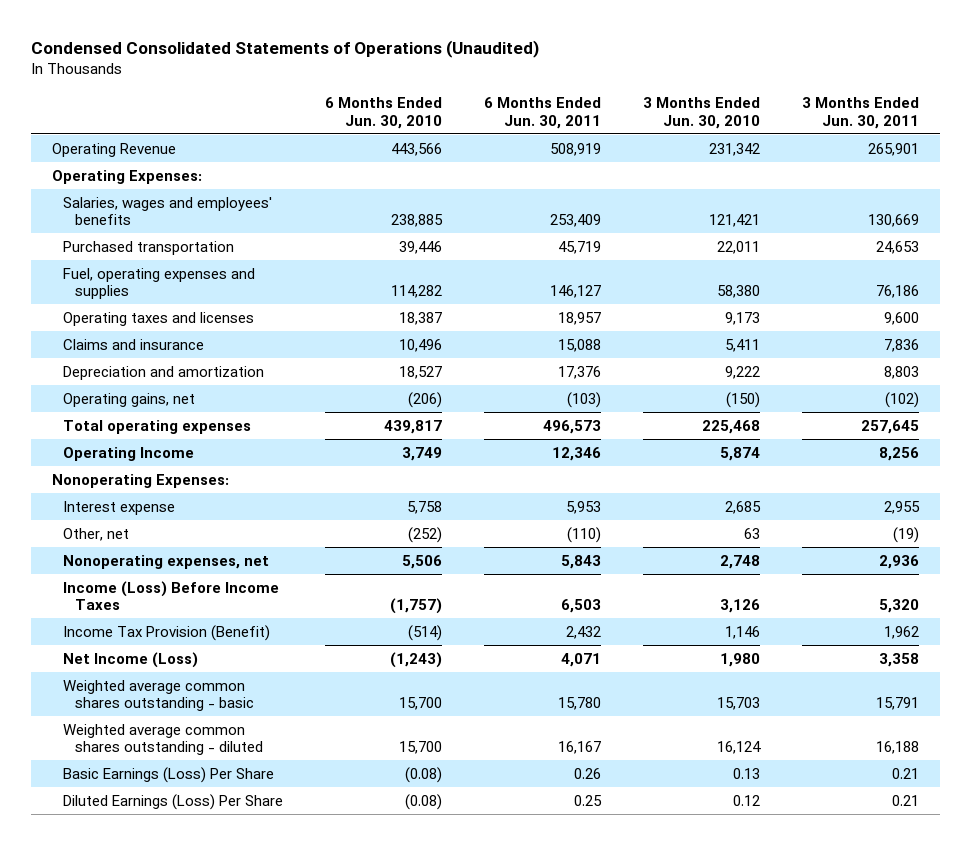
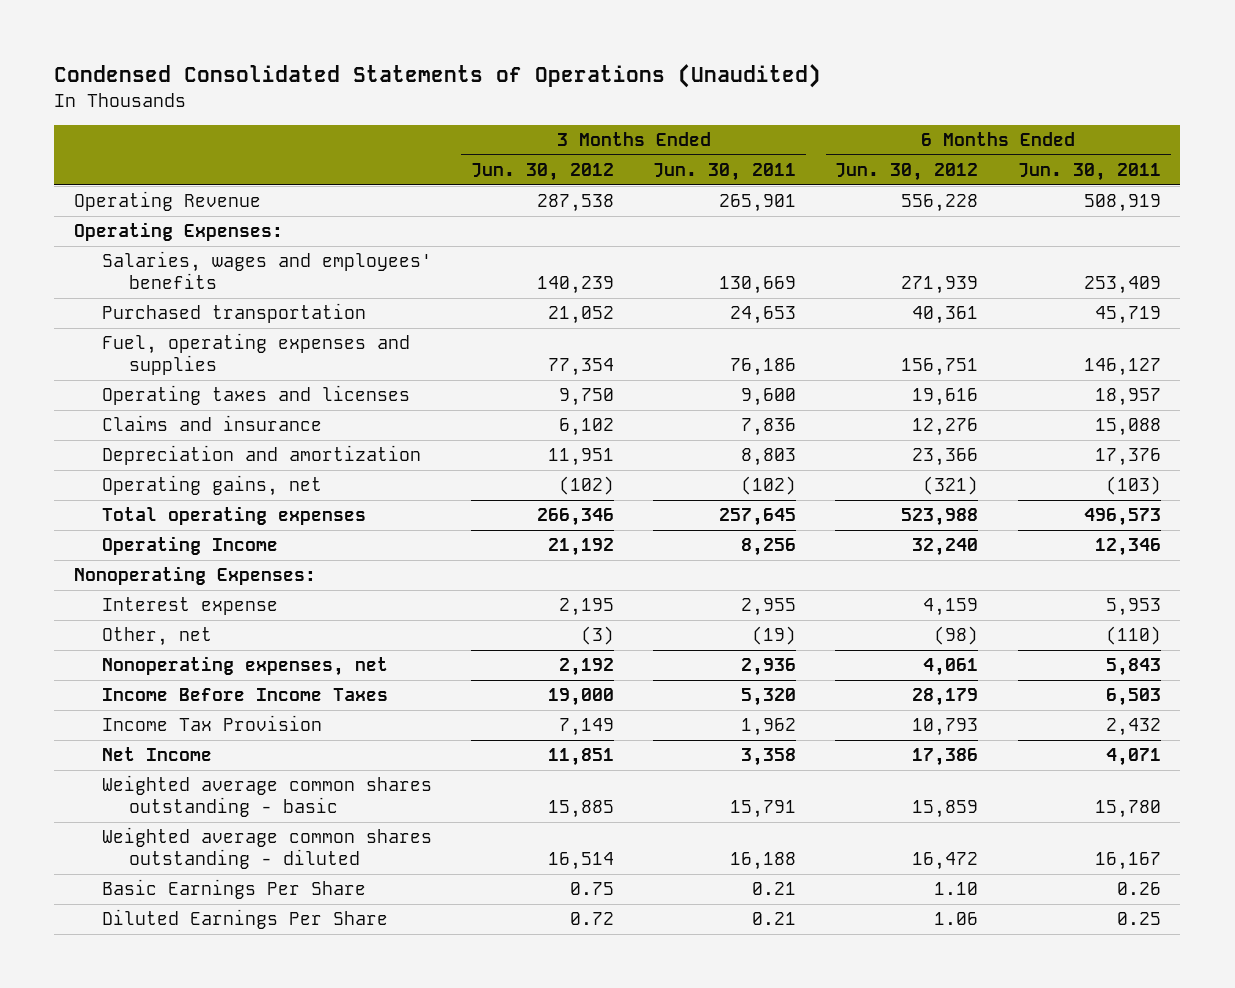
[325,97,443,129] 6 Months Ended Jun. 30, 2010 -> none
[643,97,761,129] 3 Months Ended Jun. 30, 2010 -> none
none -> [470,163,614,182] Jun. 30, 2012
none -> [835,163,979,182] Jun. 30, 2012
[63,580,280,611] Income (Loss) Before Income Taxes -> [101,688,388,702] Income Before Income Taxes
[63,624,271,641] Income Tax Provision (Benefit) -> [101,715,322,732] Income Tax Provision
[63,651,199,668] Net Income (Loss) -> [101,747,212,762] Net Income
[63,766,275,783] Basic Earnings (Loss) Per Share -> [101,879,366,900] Basic Earnings Per Share
[63,793,284,810] Diluted Earnings (Loss) Per Share -> [101,909,388,930] Diluted Earnings Per Share

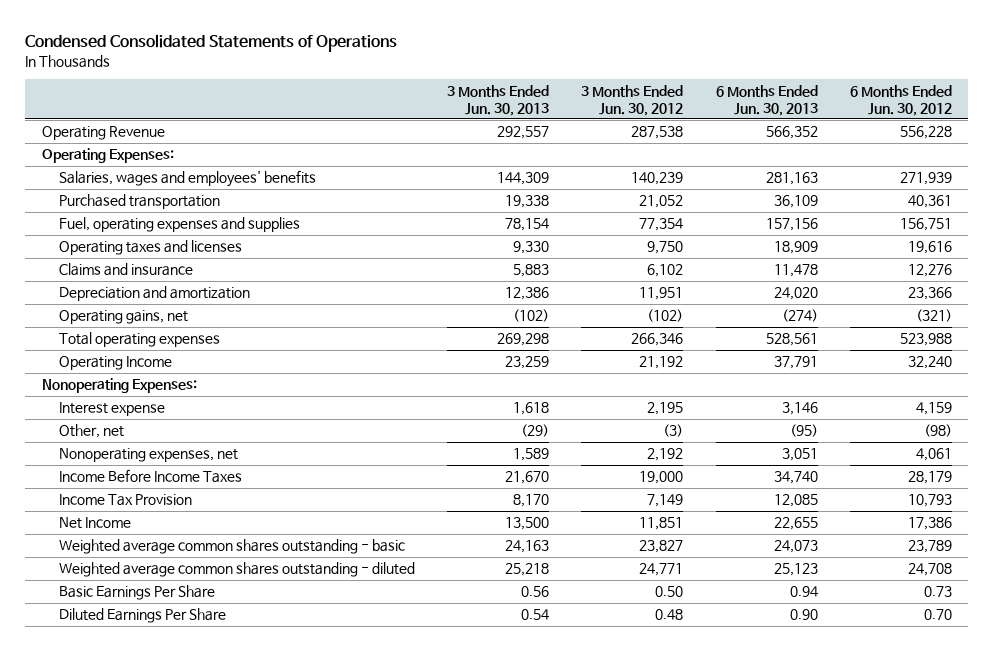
[54,64,822,89] Condensed Consolidated Statements of Operations (Unaudited) -> [25,33,398,52] Condensed Consolidated Statements of Operations
[653,163,797,182] Jun. 30, 2011 -> none
[1017,163,1161,182] Jun. 30, 2011 -> none
none -> [447,84,550,116] 3 Months Ended Jun. 30, 2013
none -> [715,84,818,116] 6 Months Ended Jun. 30, 2013
[547,800,614,819] 15,885 -> [639,540,684,554] 23,827
[912,800,979,819] 15,859 -> [908,540,953,554] 23,789
[547,852,614,871] 16,514 -> [639,563,684,577] 24,771
[912,852,979,871] 16,472 -> [908,563,953,577] 24,708
[569,882,614,896] 0.75 -> [655,586,684,598] 0.50
[934,882,979,896] 1.10 -> [924,586,953,598] 0.73
[569,912,614,926] 0.72 -> [655,609,684,621] 0.48
[934,912,979,926] 1.06 -> [924,609,953,621] 0.70

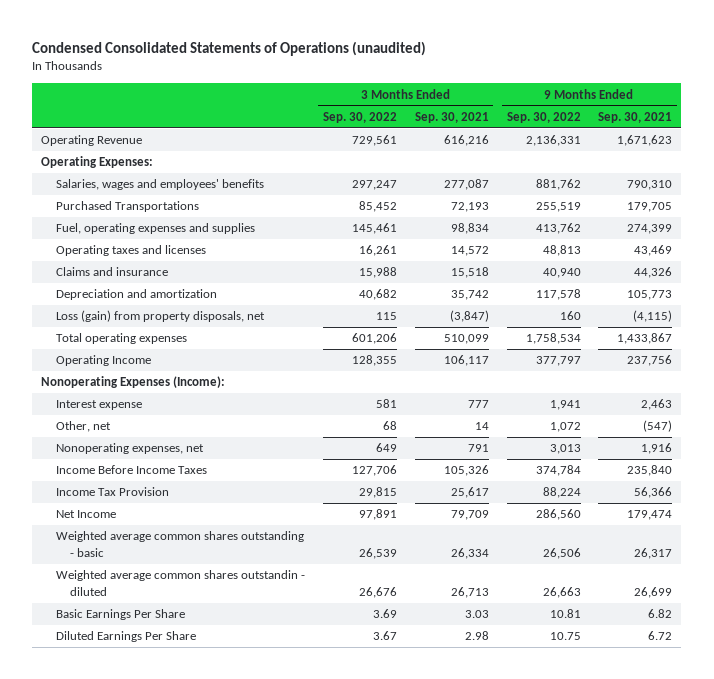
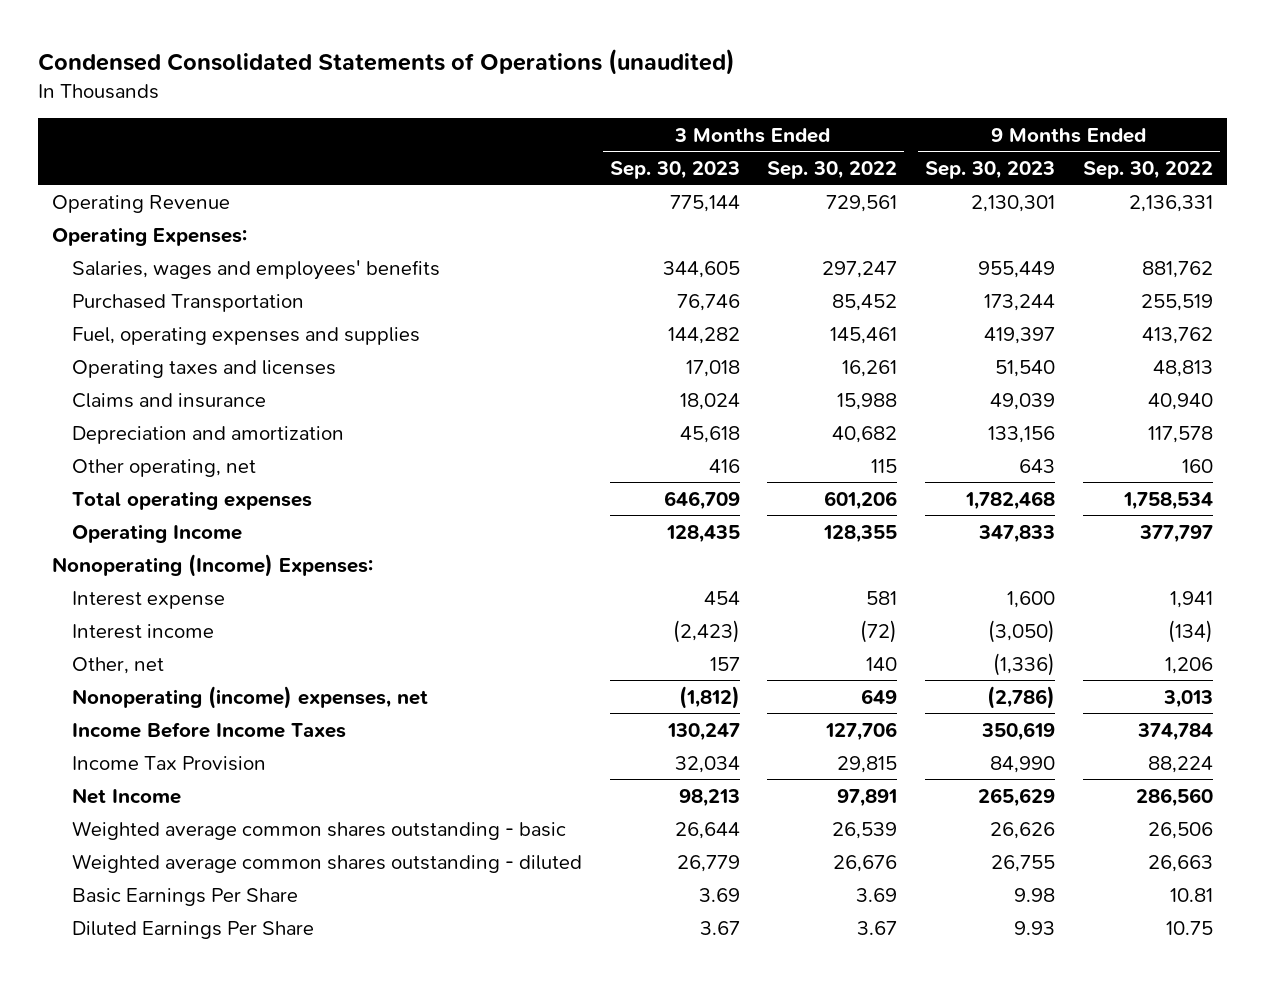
[414,111,489,123] Sep. 30, 2021 -> none
[598,111,673,123] Sep. 30, 2021 -> none
none -> [609,160,740,179] Sep. 30, 2023
none -> [925,160,1056,179] Sep. 30, 2023
[55,201,199,213] Purchased Transportations -> [71,293,304,312] Purchased Transportation
[55,310,265,323] Loss (gain) from property disposals, net -> [71,458,256,477] Other operating, net
[41,376,226,389] Nonoperating Expenses (Income): -> [52,553,374,577] Nonoperating (Income) Expenses:
none -> [71,623,214,639] Interest income
[382,421,397,431] 68 -> [866,656,898,671] 140
[549,422,581,433] 1,072 -> [1165,656,1214,674] 1,206
[55,443,204,455] Nonoperating expenses, net -> [71,685,428,709] Nonoperating (income) expenses, net
[55,570,305,597] Weighted average common shares outstandin - diluted -> [71,853,582,873] Weighted average common shares outstanding - diluted

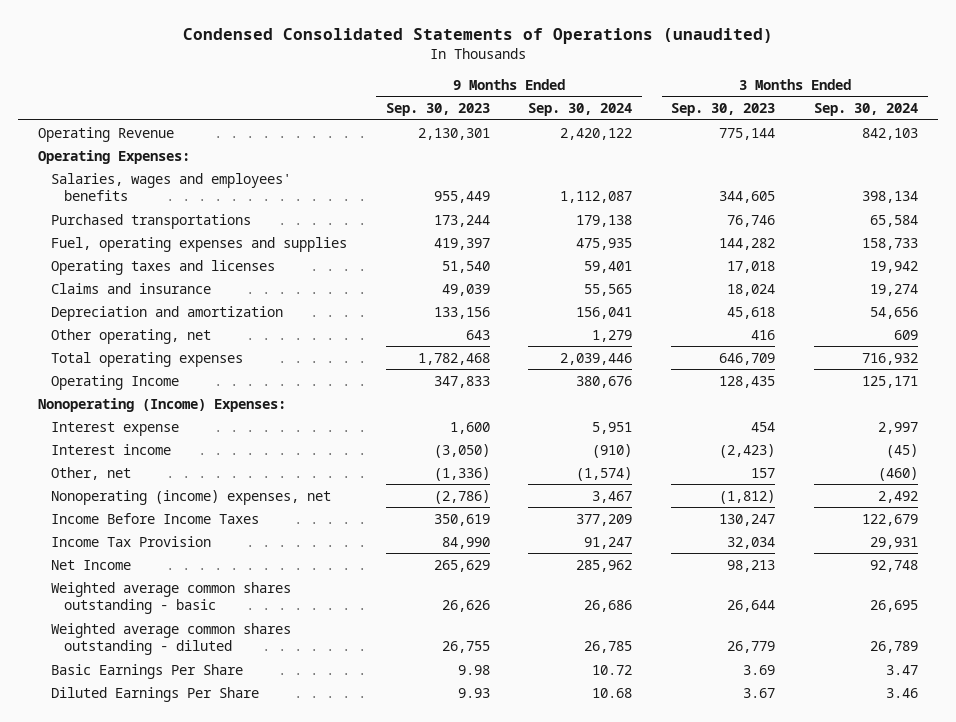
[767,160,898,179] Sep. 30, 2022 -> none
[1083,160,1214,179] Sep. 30, 2022 -> none
none -> [528,103,633,117] Sep. 30, 2024
none -> [814,103,919,117] Sep. 30, 2024
[71,293,304,312] Purchased Transportation -> [50,213,251,229] Purchased transportations

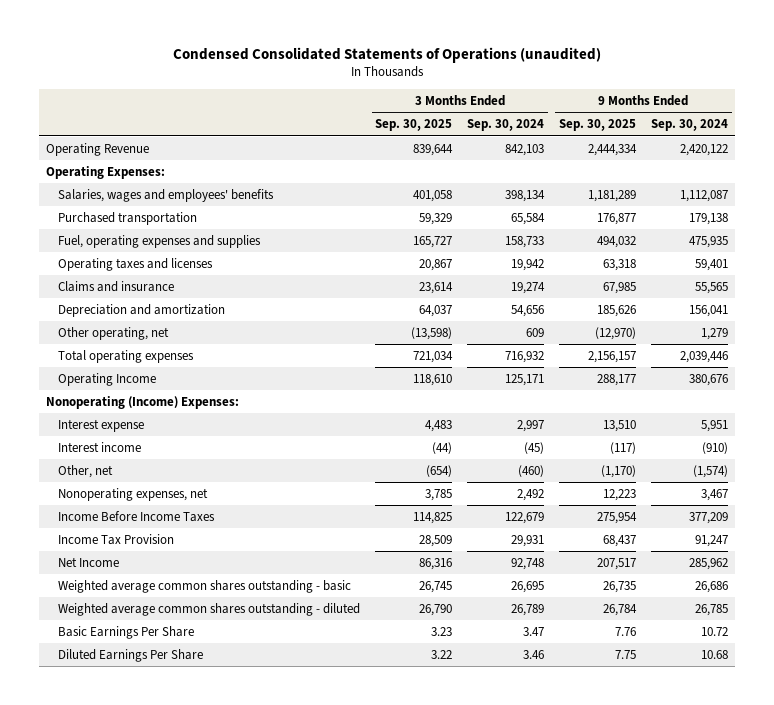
[385,103,490,117] Sep. 30, 2023 -> none
[671,103,776,117] Sep. 30, 2023 -> none
none -> [375,119,453,132] Sep. 30, 2025
none -> [558,119,636,132] Sep. 30, 2025
[50,213,251,229] Purchased transportations -> [58,211,198,225] Purchased transportation
[50,489,331,505] Nonoperating (income) expenses, net -> [58,487,209,501] Nonoperating expenses, net

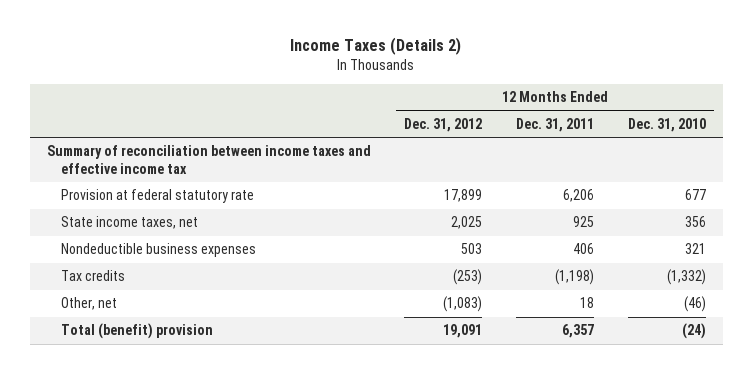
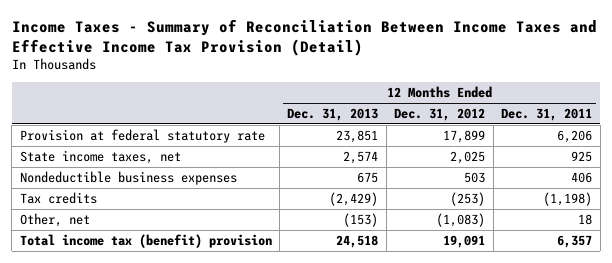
[290,37,462,56] Income Taxes (Details 2) -> [11,18,597,56] Income Taxes - Summary of Reconciliation Between Income Taxes and Effective Income Tax Provision (Detail)
[627,117,706,132] Dec. 31, 2010 -> none
none -> [287,108,379,122] Dec. 31, 2013
[46,145,371,174] Summary of reconciliation between income taxes and effective income tax -> none
[61,323,214,340] Total (benefit) provision -> [19,233,272,248] Total income tax (benefit) provision

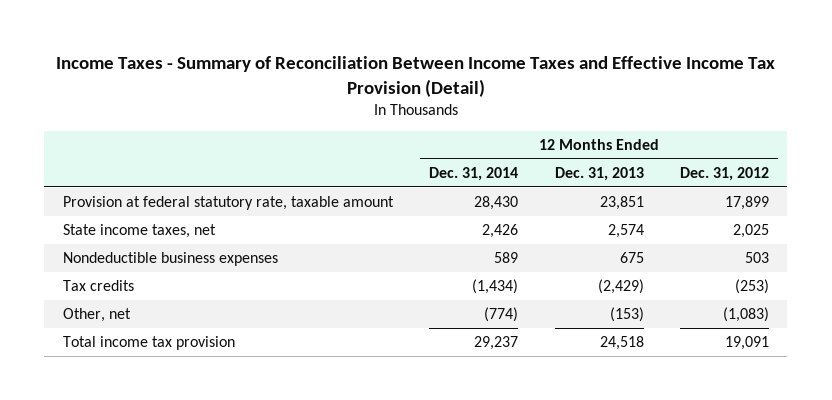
[501,108,593,122] Dec. 31, 2011 -> none
none -> [429,166,519,181] Dec. 31, 2014
[19,128,265,143] Provision at federal statutory rate -> [62,196,394,211] Provision at federal statutory rate, taxable amount
[19,233,272,248] Total income tax (benefit) provision -> [62,336,235,351] Total income tax provision

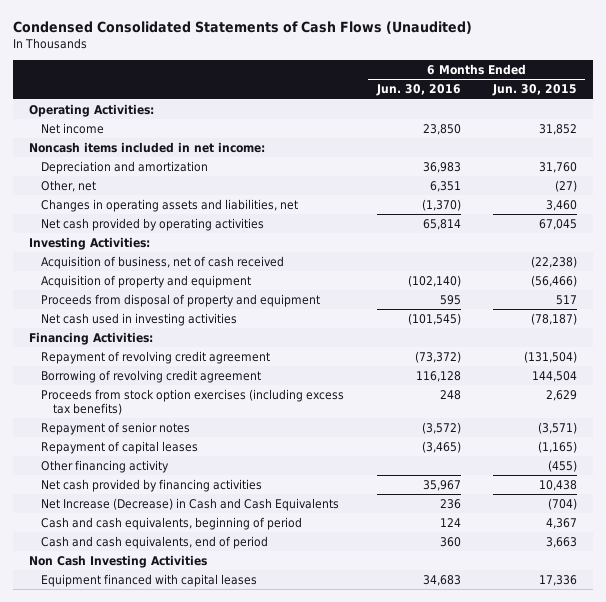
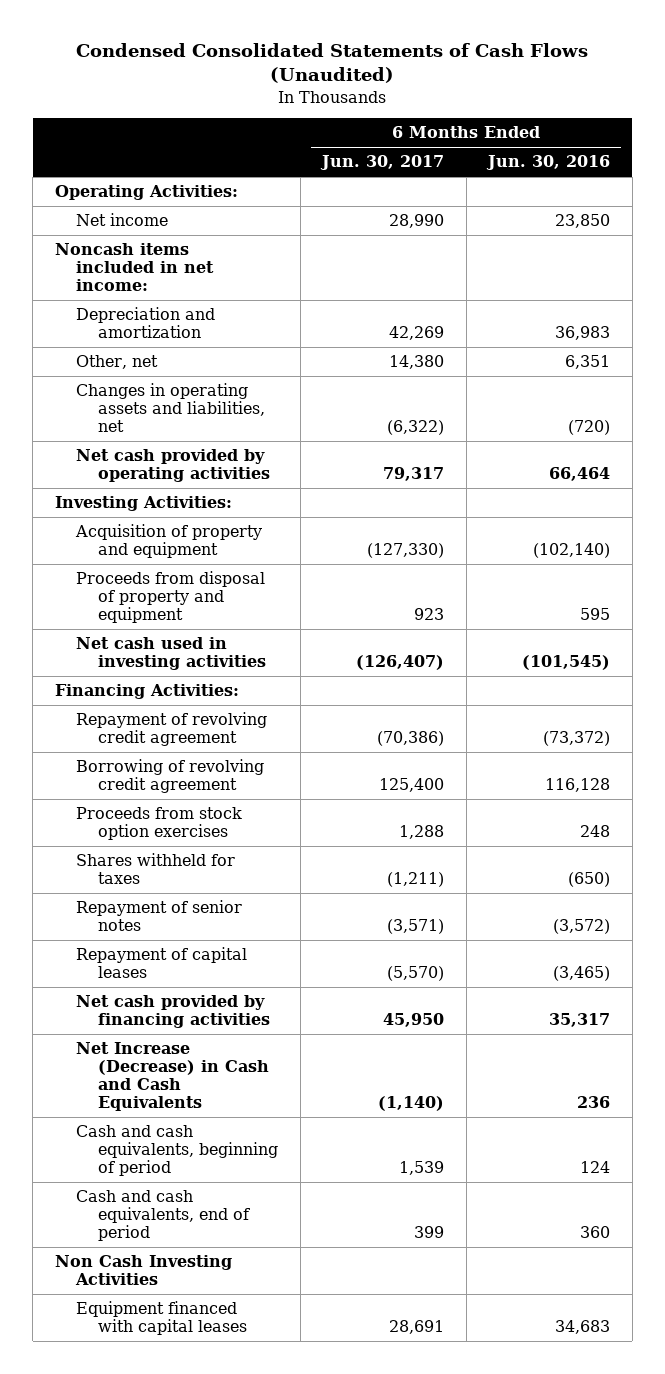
[491,84,577,97] Jun. 30, 2015 -> none
none -> [320,155,445,171] Jun. 30, 2017
[421,199,461,212] (1,370) -> [568,420,611,436] (720)
[422,219,461,231] 65,814 -> [549,467,611,482] 66,464
[41,256,285,270] Acquisition of business, net of cash received -> none
[41,389,345,416] Proceeds from stock option exercises (including excess tax benefits) -> [76,807,243,841] Proceeds from stock option exercises
none -> [76,853,236,885] Shares withheld for taxes
[41,460,170,474] Other financing activity -> none
[422,480,461,492] 35,967 -> [549,1013,611,1028] 35,317

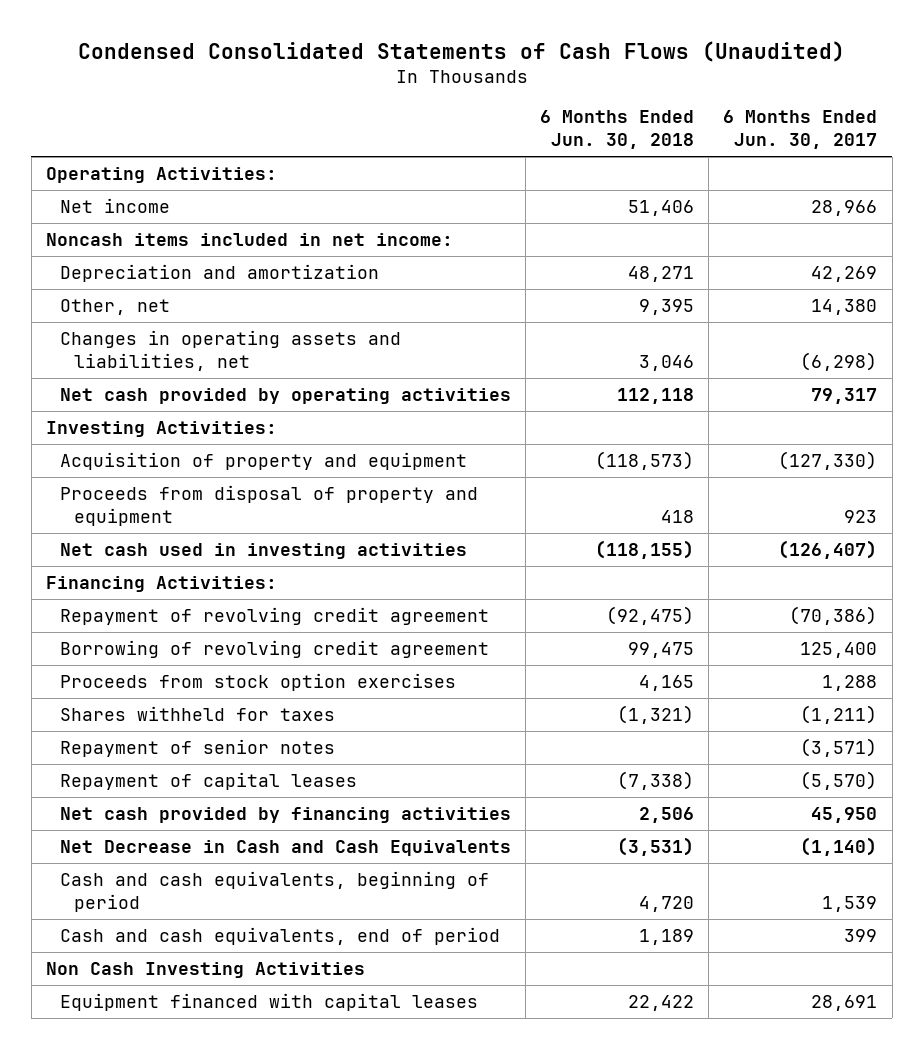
[486,155,611,171] Jun. 30, 2016 -> none
none -> [540,110,695,150] 6 Months Ended Jun. 30, 2018
[389,214,445,229] 28,990 -> [811,199,878,216] 28,966
[387,420,445,436] (6,322) -> [800,351,878,371] (6,298)
[76,1042,270,1112] Net Increase (Decrease) in Cash and Cash Equivalents -> [59,839,511,856] Net Decrease in Cash and Cash Equivalents

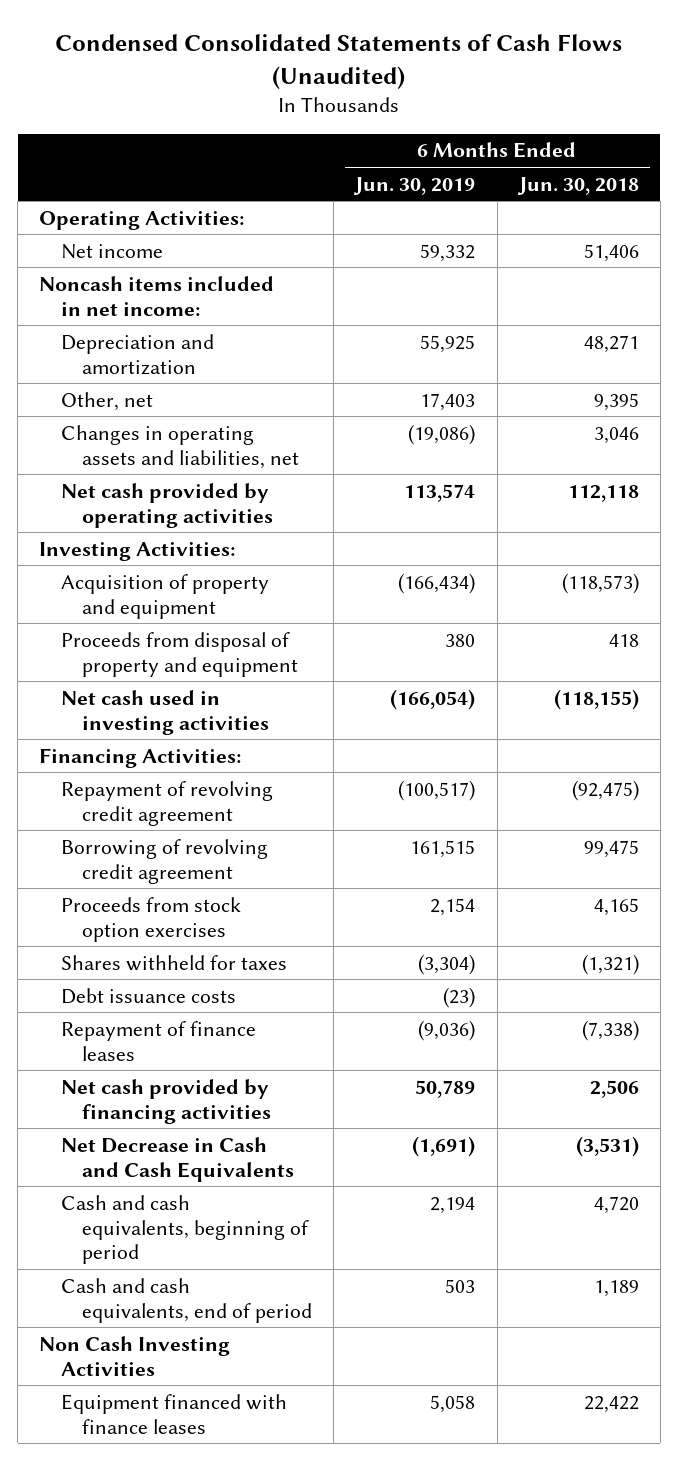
[723,110,878,150] 6 Months Ended Jun. 30, 2017 -> none
none -> [353,176,476,195] Jun. 30, 2019
[59,738,335,757] Repayment of senior notes -> none
none -> [60,987,236,1004] Debt issuance costs
[59,771,357,790] Repayment of capital leases -> [60,1020,256,1061] Repayment of finance leases
[59,992,478,1011] Equipment financed with capital leases -> [60,1393,287,1434] Equipment financed with finance leases

